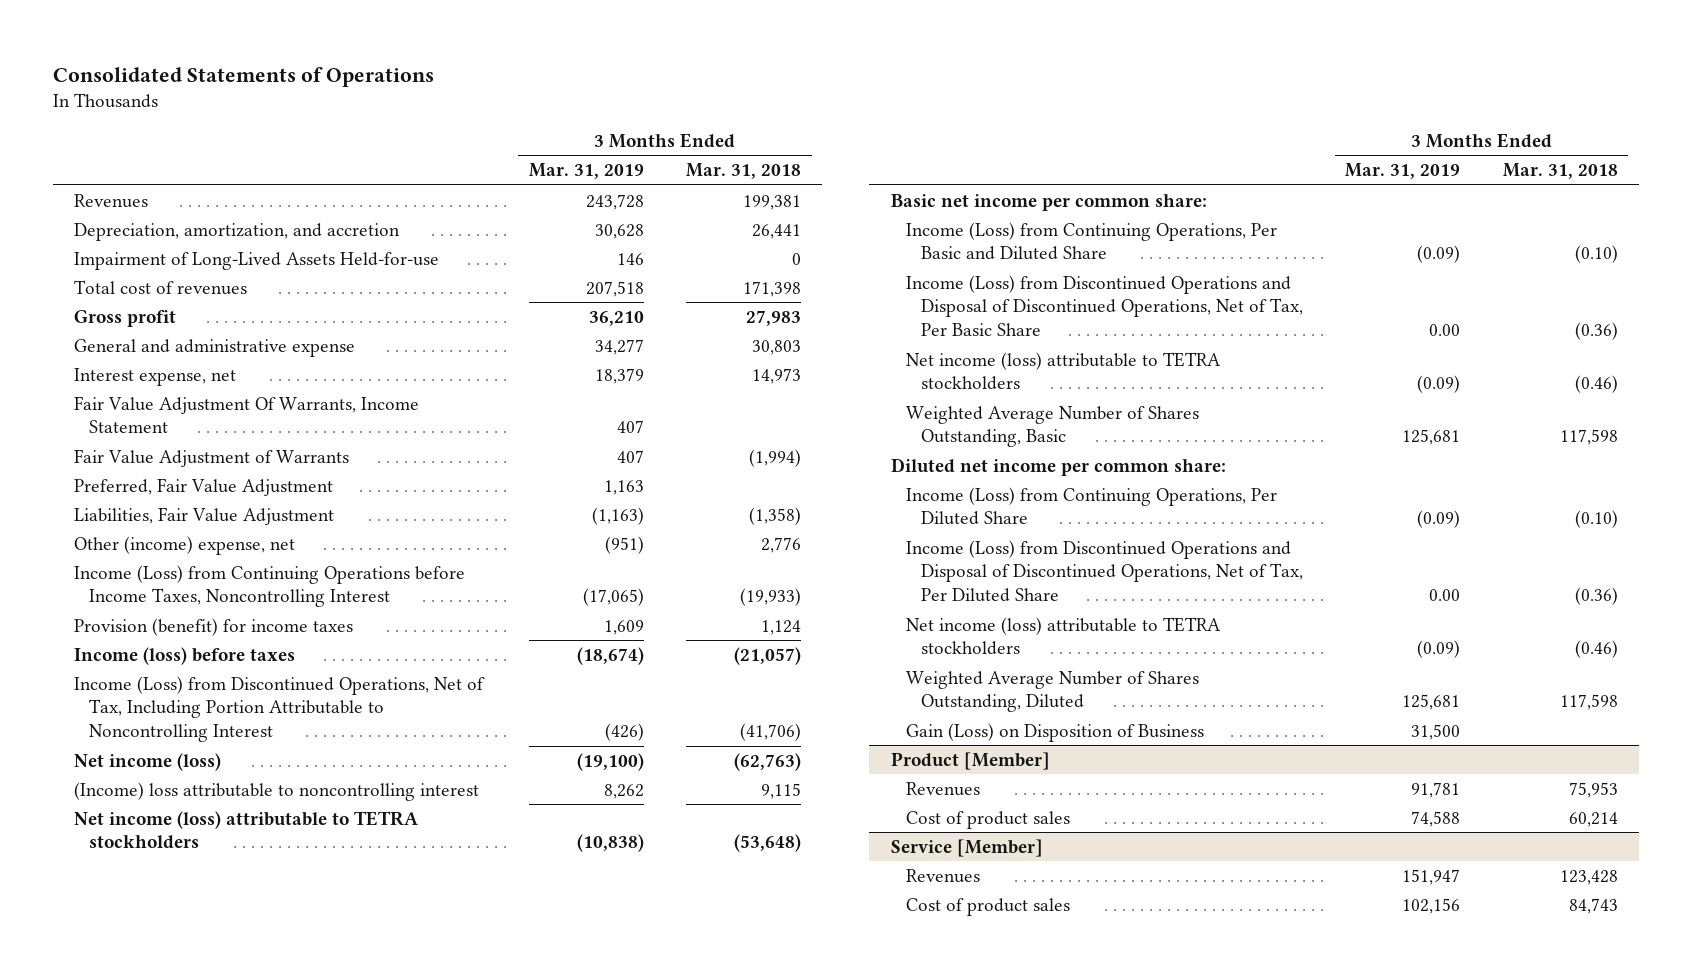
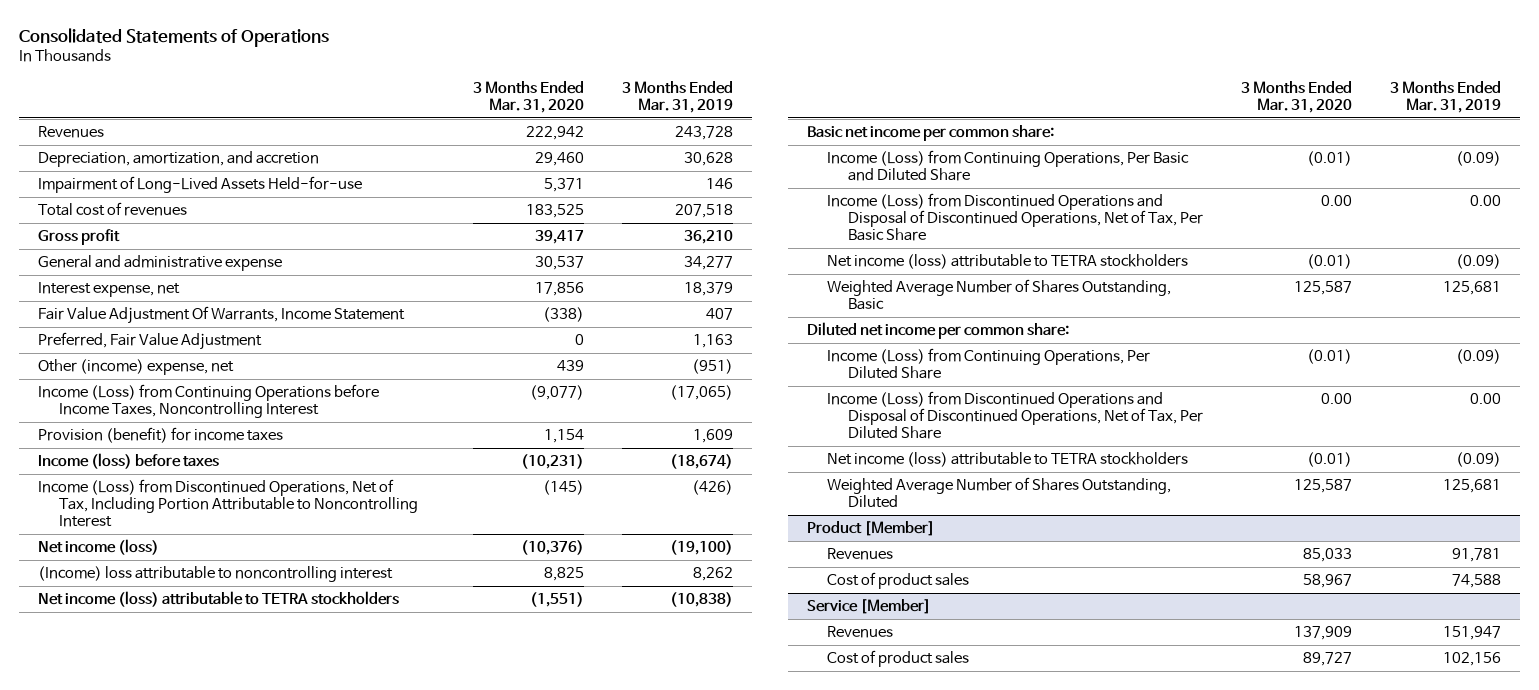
[685,163,801,180] Mar. 31, 2018 -> none
none -> [472,81,584,114] 3 Months Ended Mar. 31, 2020
[73,448,349,467] Fair Value Adjustment of Warrants -> none
[73,506,334,525] Liabilities, Fair Value Adjustment -> none
[905,722,1204,742] Gain (Loss) on Disposition of Business -> none

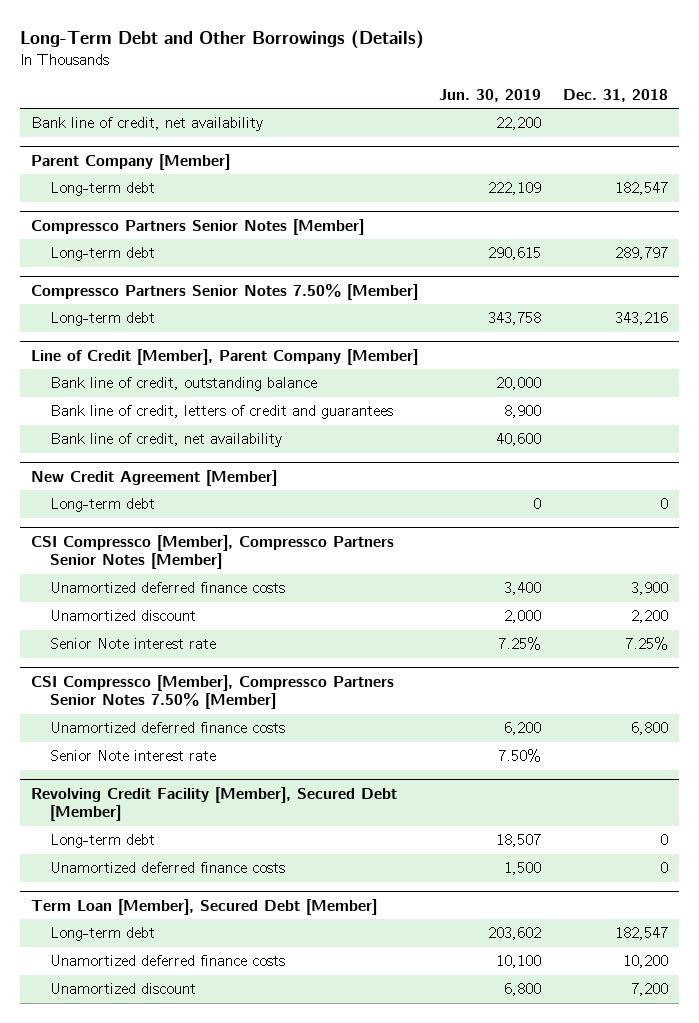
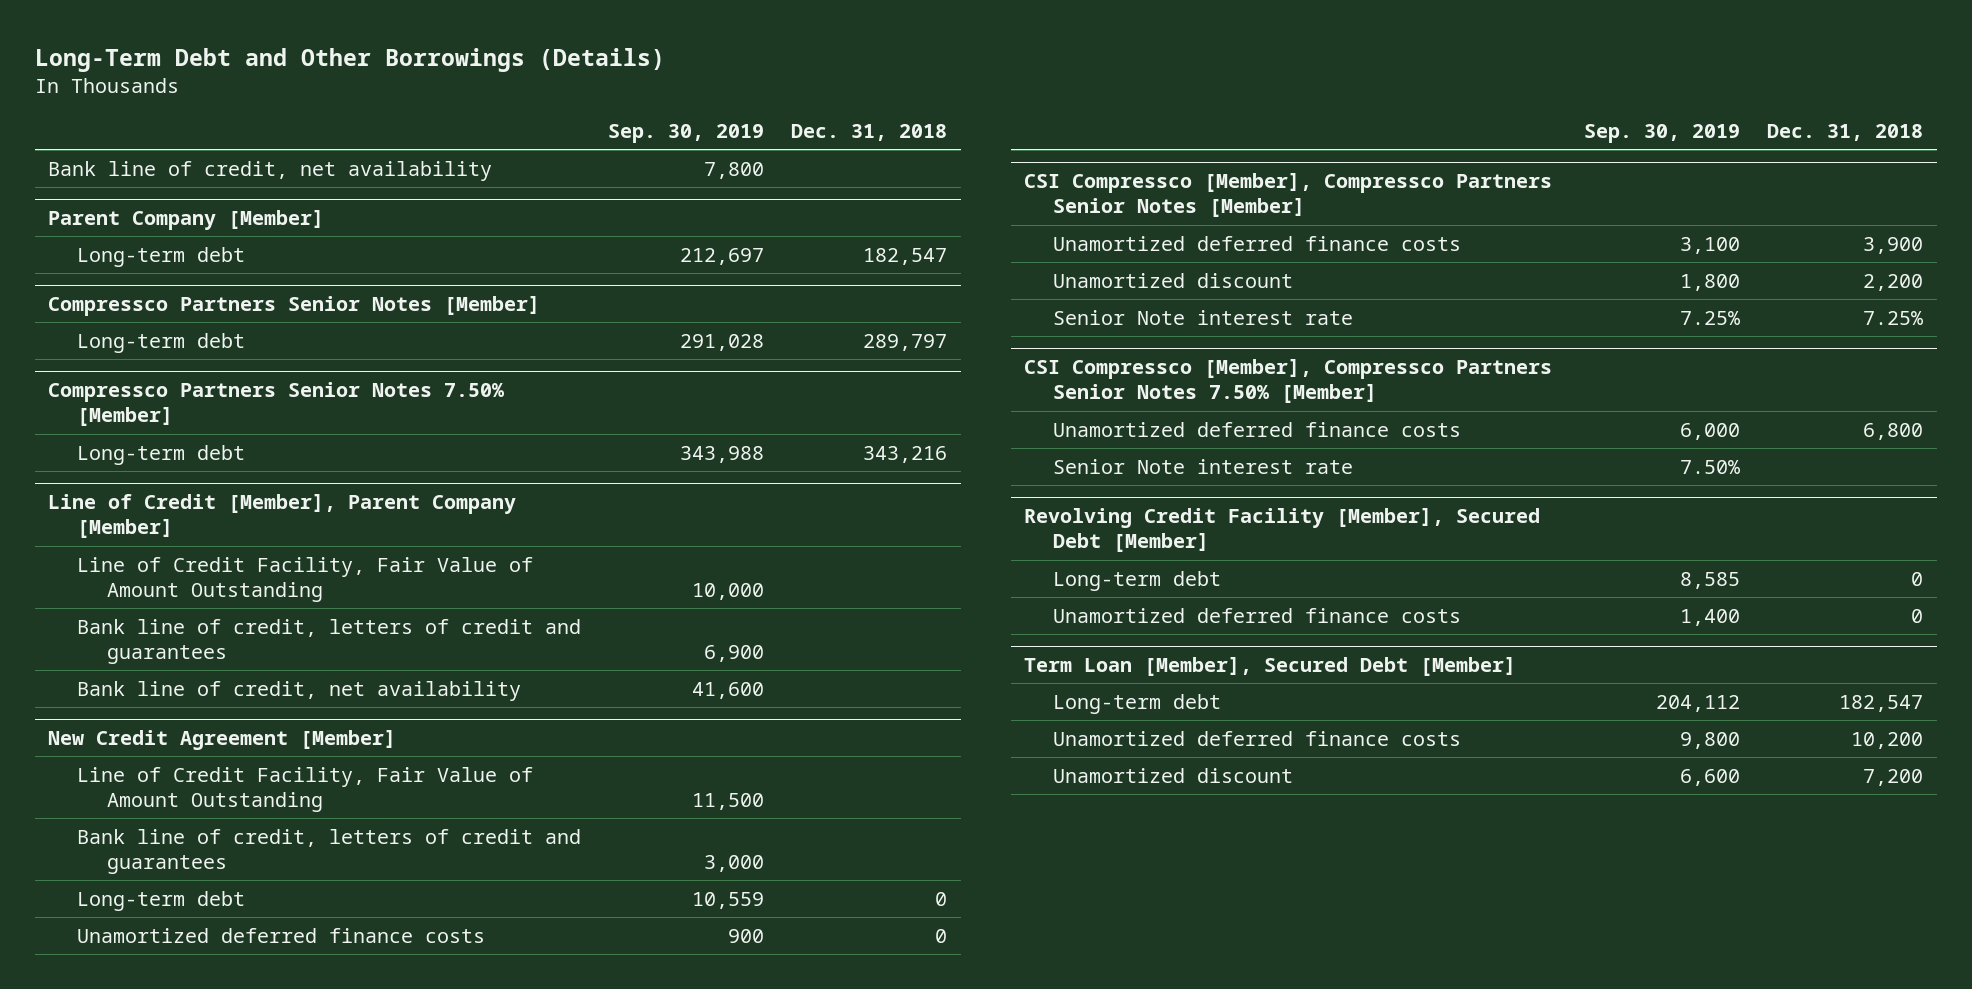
[439,88,542,102] Jun. 30, 2019 -> none
none -> [608,124,765,144] Sep. 30, 2019
[49,377,317,392] Bank line of credit, outstanding balance -> [77,556,534,602] Line of Credit Facility, Fair Value of Amount Outstanding
none -> [77,766,534,812] Line of Credit Facility, Fair Value of Amount Outstanding
none -> [77,828,582,874] Bank line of credit, letters of credit and guarantees
none -> [77,927,486,943] Unamortized deferred finance costs

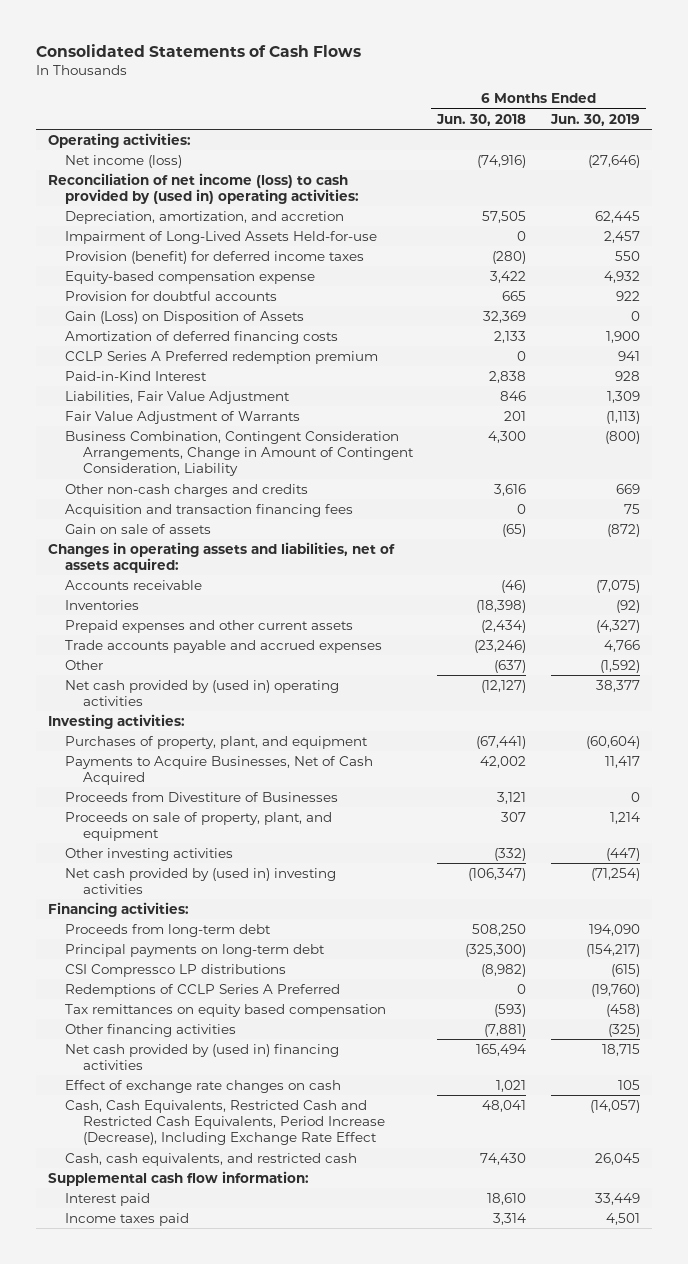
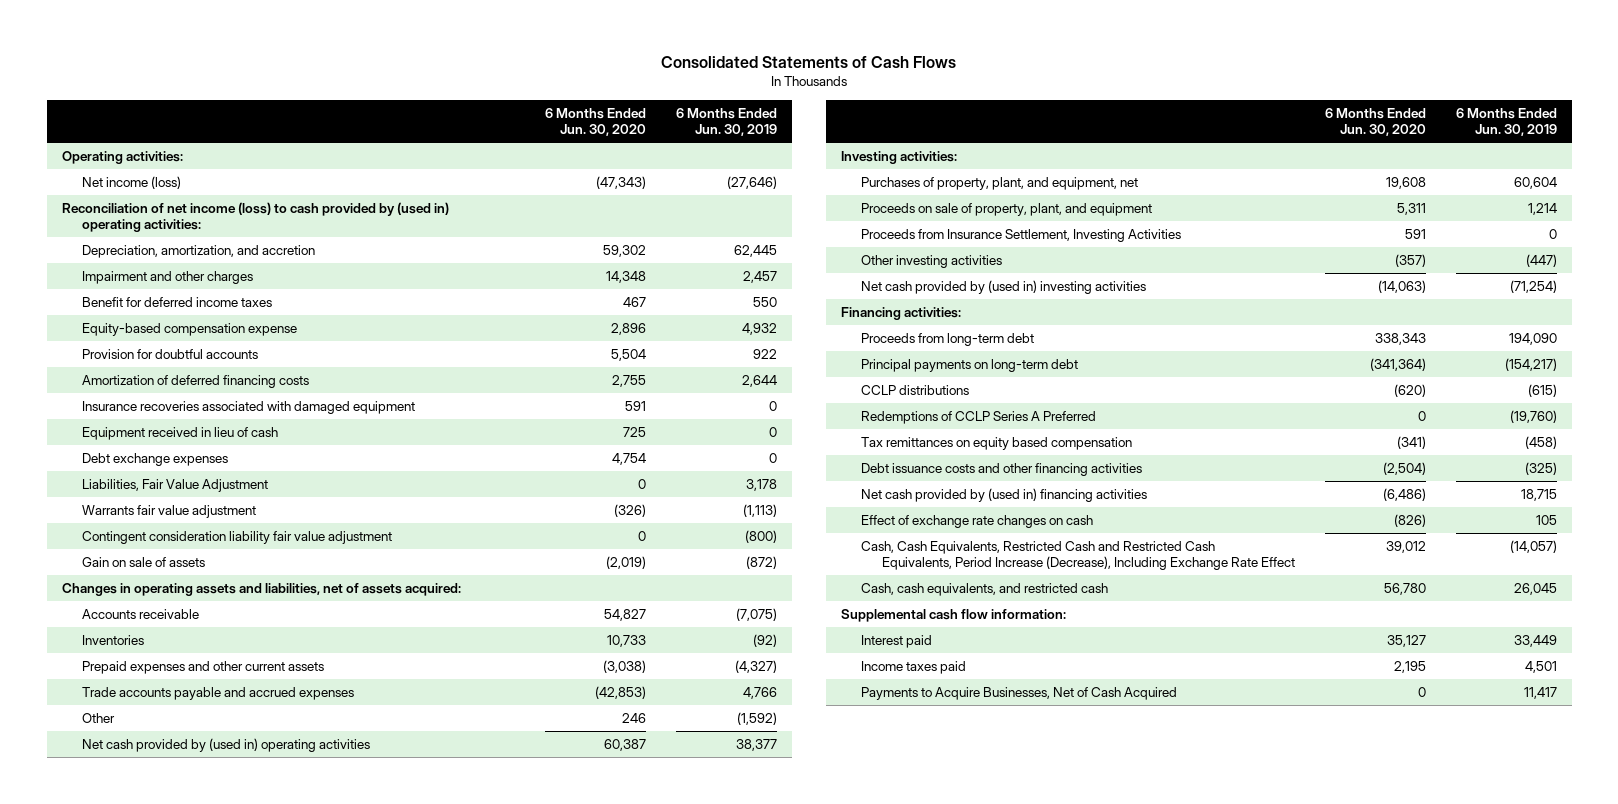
[436,113,527,126] Jun. 30, 2018 -> none
none -> [544,108,646,137] 6 Months Ended Jun. 30, 2020
[65,230,378,244] Impairment of Long-Lived Assets Held-for-use -> [81,271,253,285] Impairment and other charges
[65,250,365,264] Provision (benefit) for deferred income taxes -> [81,297,272,308] Benefit for deferred income taxes
[65,310,305,324] Gain (Loss) on Disposition of Assets -> none
[65,350,379,364] CCLP Series A Preferred redemption premium -> none
[65,370,208,381] Paid-in-Kind Interest -> none
[65,483,309,497] Other non-cash charges and credits -> none
[65,503,354,517] Acquisition and transaction financing fees -> none
[605,330,640,343] 1,900 -> [742,375,778,388] 2,644
none -> [81,401,415,415] Insurance recoveries associated with damaged equipment
none -> [81,427,278,441] Equipment received in lieu of cash
none -> [81,453,228,467] Debt exchange expenses
[606,390,640,403] 1,309 -> [746,479,778,492] 3,178
[65,410,301,424] Fair Value Adjustment of Warrants -> [81,505,256,519] Warrants fair value adjustment
[65,430,414,477] Business Combination, Contingent Consideration Arrangements, Change in Amount of Contingent Consideration, Liability -> [81,531,392,545] Contingent consideration liability fair value adjustment
[65,791,339,802] Proceeds from Divestiture of Businesses -> none
[65,735,369,749] Purchases of property, plant, and equipment -> [861,177,1139,191] Purchases of property, plant, and equipment, net
[585,735,640,749] (60,604) -> [1513,177,1557,190] 60,604
none -> [861,229,1182,243] Proceeds from Insurance Settlement, Investing Activities
[65,963,287,977] CSI Compressco LP distributions -> [861,385,970,396] CCLP distributions
[65,1023,237,1037] Other financing activities -> [861,463,1143,477] Debt issuance costs and other financing activities
[65,755,374,785] Payments to Acquire Businesses, Net of Cash Acquired -> [861,687,1178,701] Payments to Acquire Businesses, Net of Cash Acquired

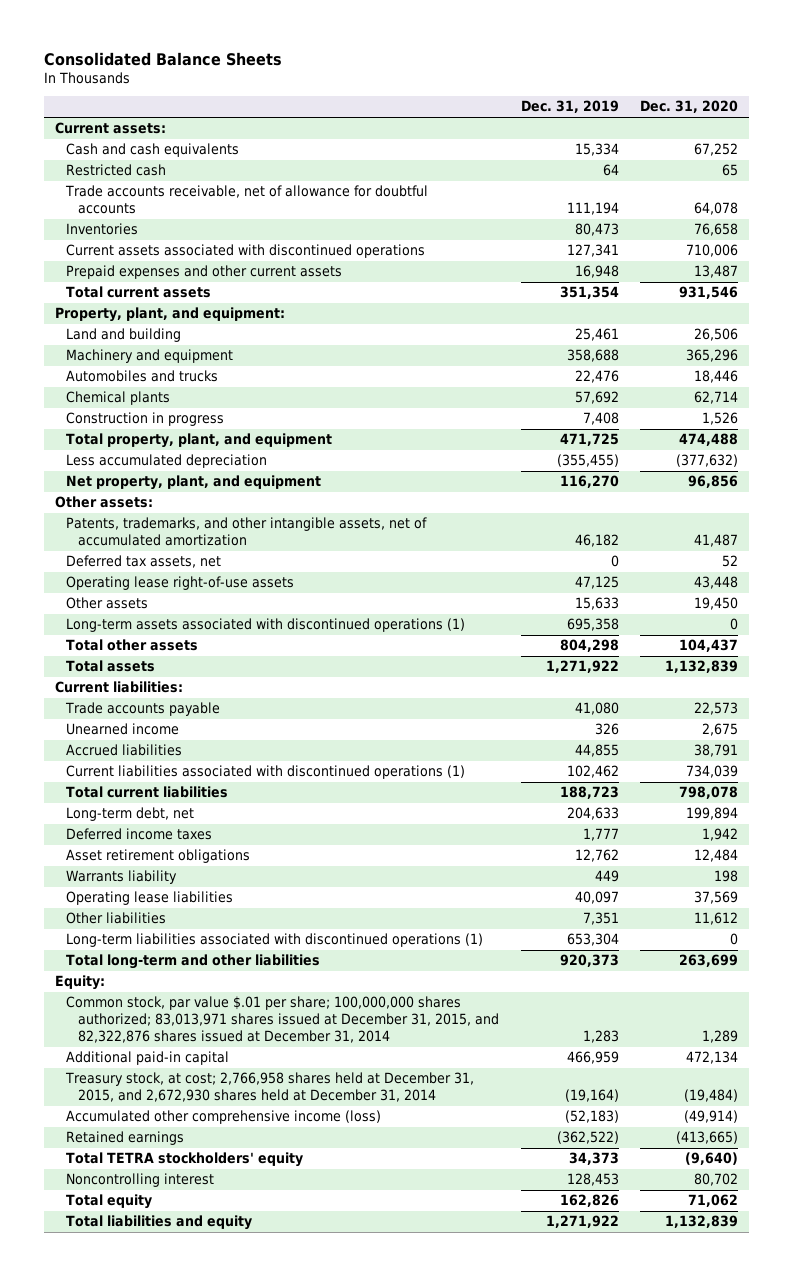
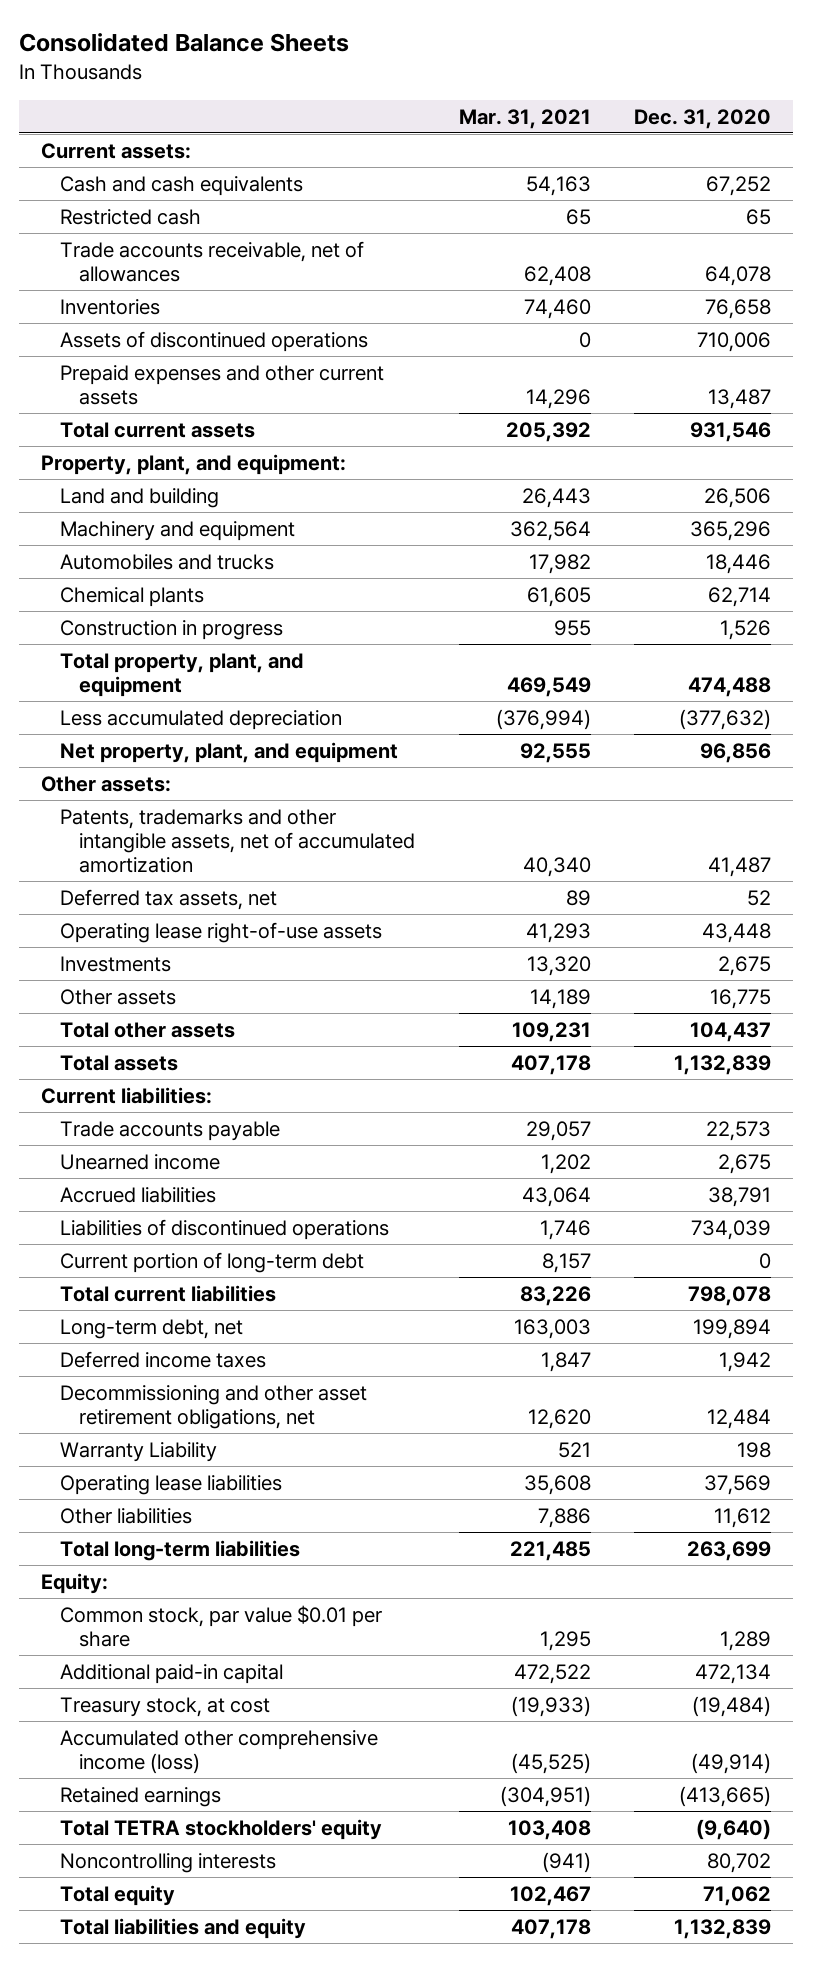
[520,100,619,114] Dec. 31, 2019 -> none
none -> [458,108,591,129] Mar. 31, 2021
[65,185,429,215] Trade accounts receivable, net of allowance for doubtful accounts -> [59,240,364,282] Trade accounts receivable, net of allowances
[66,244,426,259] Current assets associated with discontinued operations -> [59,330,368,352] Assets of discontinued operations
[66,517,428,547] Patents, trademarks, and other intangible assets, net of accumulated amortization -> [59,808,415,874] Patents, trademarks and other intangible assets, net of accumulated amortization
[66,618,466,633] Long-term assets associated with discontinued operations (1) -> none
none -> [59,955,171,972] Investments
[694,597,739,611] 19,450 -> [710,988,772,1009] 16,775
[66,765,466,780] Current liabilities associated with discontinued operations (1) -> [59,1218,389,1240] Liabilities of discontinued operations
none -> [59,1251,364,1273] Current portion of long-term debt
[66,849,251,864] Asset retirement obligations -> [59,1384,367,1429] Decommissioning and other asset retirement obligations, net
[66,870,178,885] Warrants liability -> [59,1441,217,1462] Warranty Liability
[66,933,484,948] Long-term liabilities associated with discontinued operations (1) -> none
[66,954,321,970] Total long-term and other liabilities -> [59,1539,300,1561] Total long-term liabilities
[66,996,500,1044] Common stock, par value $.01 per share; 100,000,000 shares authorized; 83,013,971 shares issued at December 31, 2015, and 82,322,876 shares issued at December 31, 2014 -> [59,1604,382,1647] Common stock, par value $0.01 per share
[65,1072,475,1103] Treasury stock, at cost; 2,766,958 shares held at December 31, 2015, and 2,672,930 shares held at December 31, 2014 -> [59,1696,270,1717] Treasury stock, at cost
[66,1173,215,1188] Noncontrolling interest -> [59,1852,276,1873] Noncontrolling interests

